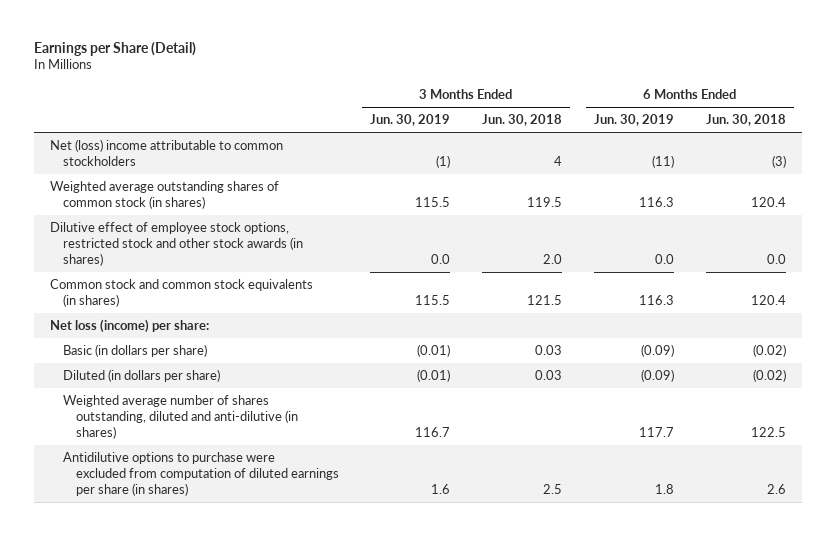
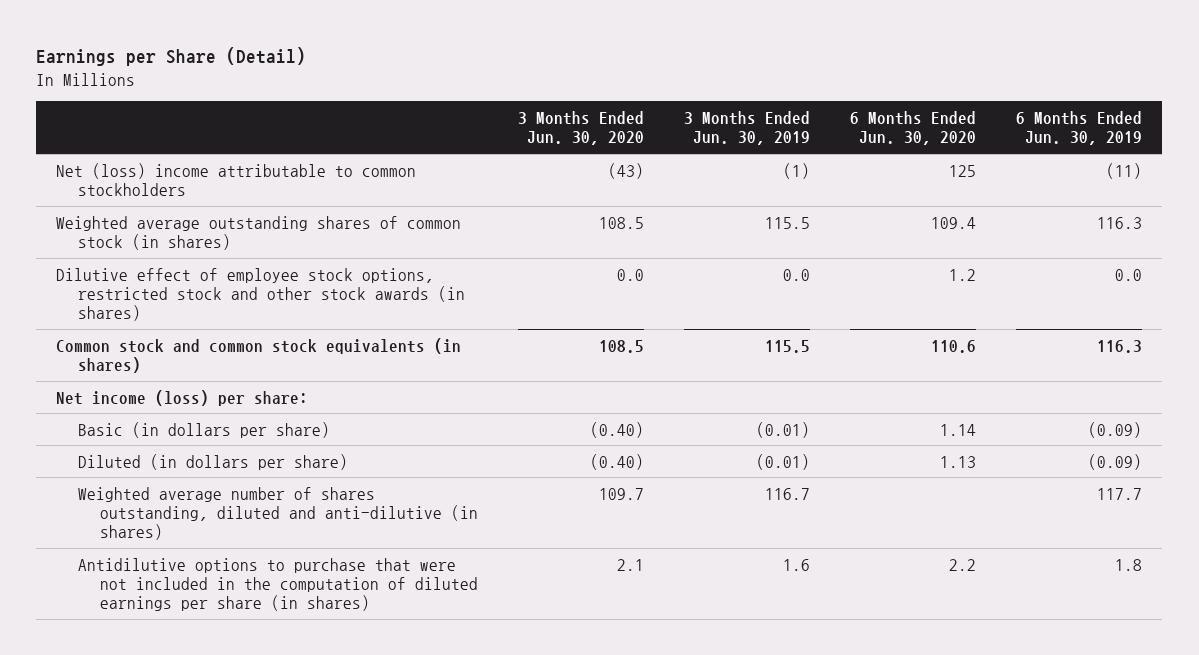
[482,114,563,127] Jun. 30, 2018 -> none
[705,114,786,127] Jun. 30, 2018 -> none
none -> [518,110,645,146] 3 Months Ended Jun. 30, 2020
none -> [850,110,977,146] 6 Months Ended Jun. 30, 2020
[49,319,209,334] Net loss (income) per share: -> [56,389,309,406] Net income (loss) per share:
[62,452,339,496] Antidilutive options to purchase were excluded from computation of diluted earnings per share (in shares) -> [78,557,479,612] Antidilutive options to purchase that were not included in the computation of diluted earnings per share (in shares)

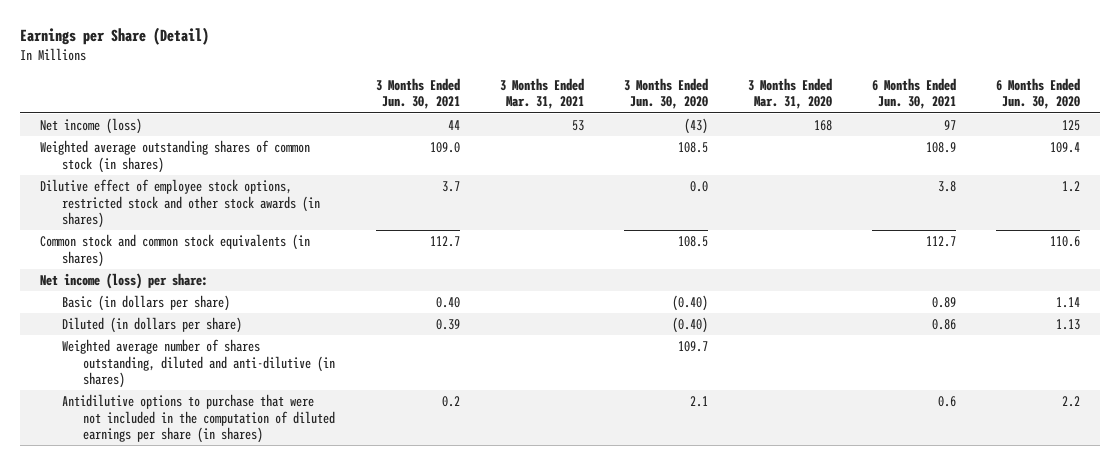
[684,110,811,146] 3 Months Ended Jun. 30, 2019 -> none
[1016,110,1143,146] 6 Months Ended Jun. 30, 2019 -> none
none -> [375,77,460,110] 3 Months Ended Jun. 30, 2021
none -> [499,77,584,110] 3 Months Ended Mar. 31, 2021
none -> [747,77,832,110] 3 Months Ended Mar. 31, 2020
none -> [872,77,957,110] 6 Months Ended Jun. 30, 2021
[56,162,417,196] Net (loss) income attributable to common stockholders -> [39,118,142,135] Net income (loss)

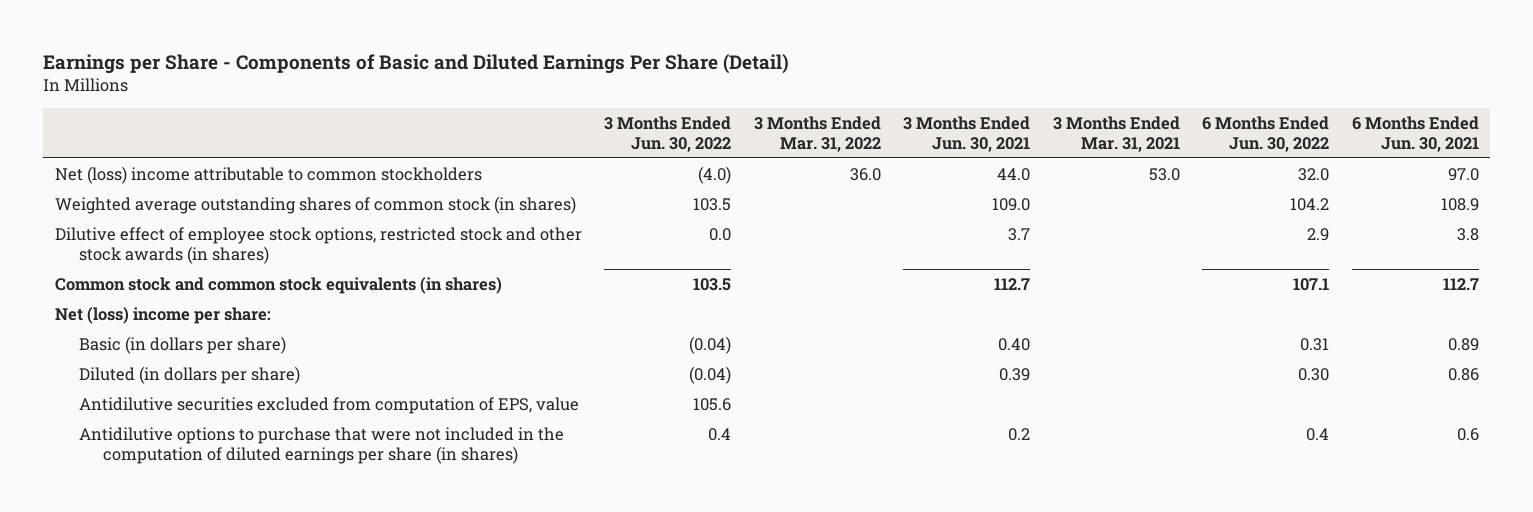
[19,27,209,46] Earnings per Share (Detail) -> [43,53,790,74] Earnings per Share - Components of Basic and Diluted Earnings Per Share (Detail)
[623,77,708,110] 3 Months Ended Jun. 30, 2020 -> none
[747,77,832,110] 3 Months Ended Mar. 31, 2020 -> none
[996,77,1081,110] 6 Months Ended Jun. 30, 2020 -> none
none -> [604,115,732,152] 3 Months Ended Jun. 30, 2022
none -> [753,115,881,152] 3 Months Ended Mar. 31, 2022
none -> [1202,115,1330,152] 6 Months Ended Jun. 30, 2022
[39,118,142,135] Net income (loss) -> [54,166,482,185] Net (loss) income attributable to common stockholders
[447,120,460,131] 44 -> [997,168,1031,182] 44.0
[571,120,584,132] 53 -> [1148,168,1180,182] 53.0
[944,120,957,131] 97 -> [1447,168,1479,182] 97.0
[39,273,208,290] Net income (loss) per share: -> [54,307,271,325] Net (loss) income per share:
[61,339,336,389] Weighted average number of shares outstanding, diluted and anti-dilutive (in shares) -> none
none -> [78,397,579,415] Antidilutive securities excluded from computation of EPS, value

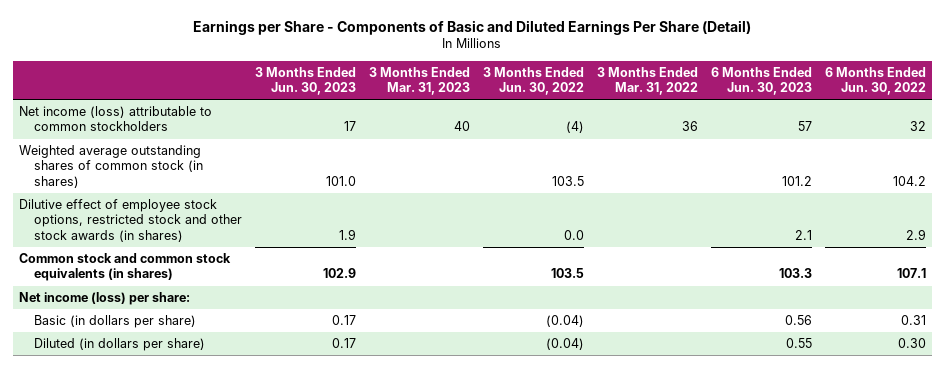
[903,115,1031,152] 3 Months Ended Jun. 30, 2021 -> none
[1052,115,1180,152] 3 Months Ended Mar. 31, 2021 -> none
[1351,115,1479,152] 6 Months Ended Jun. 30, 2021 -> none
none -> [255,66,357,95] 3 Months Ended Jun. 30, 2023
none -> [368,66,470,95] 3 Months Ended Mar. 31, 2023
none -> [710,66,812,95] 6 Months Ended Jun. 30, 2023
[54,166,482,185] Net (loss) income attributable to common stockholders -> [18,106,212,132] Net income (loss) attributable to common stockholders
[698,166,732,185] (4.0) -> [565,121,584,134] (4)
[849,168,881,182] 36.0 -> [681,121,698,132] 36
[1298,168,1330,182] 32.0 -> [909,121,926,132] 32
[54,307,271,325] Net (loss) income per share: -> [18,292,190,306] Net income (loss) per share:
[78,397,579,415] Antidilutive securities excluded from computation of EPS, value -> none
[78,427,564,465] Antidilutive options to purchase that were not included in the computation of diluted earnings per share (in shares) -> none

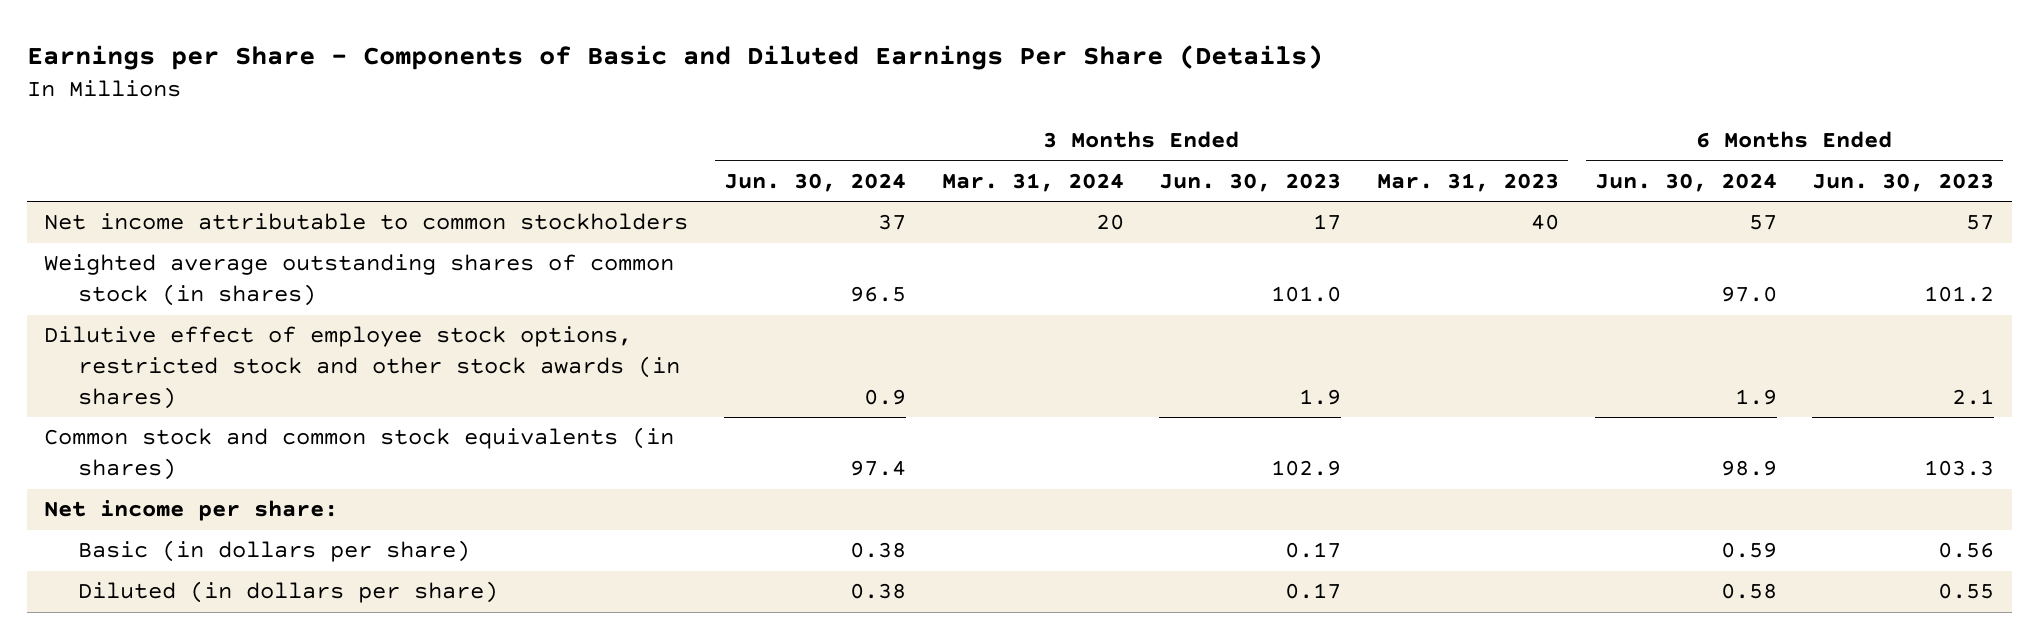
[193,19,752,35] Earnings per Share - Components of Basic and Diluted Earnings Per Share (Detail) -> [26,44,1323,70] Earnings per Share - Components of Basic and Diluted Earnings Per Share (Details)
[482,66,584,95] 3 Months Ended Jun. 30, 2022 -> none
[596,66,698,95] 3 Months Ended Mar. 31, 2022 -> none
[824,66,926,95] 6 Months Ended Jun. 30, 2022 -> none
none -> [723,173,906,193] Jun. 30, 2024
none -> [941,173,1124,193] Mar. 31, 2024
none -> [1594,173,1777,193] Jun. 30, 2024
[18,106,212,132] Net income (loss) attributable to common stockholders -> [44,213,689,231] Net income attributable to common stockholders
[18,292,190,306] Net income (loss) per share: -> [44,500,339,522] Net income per share:

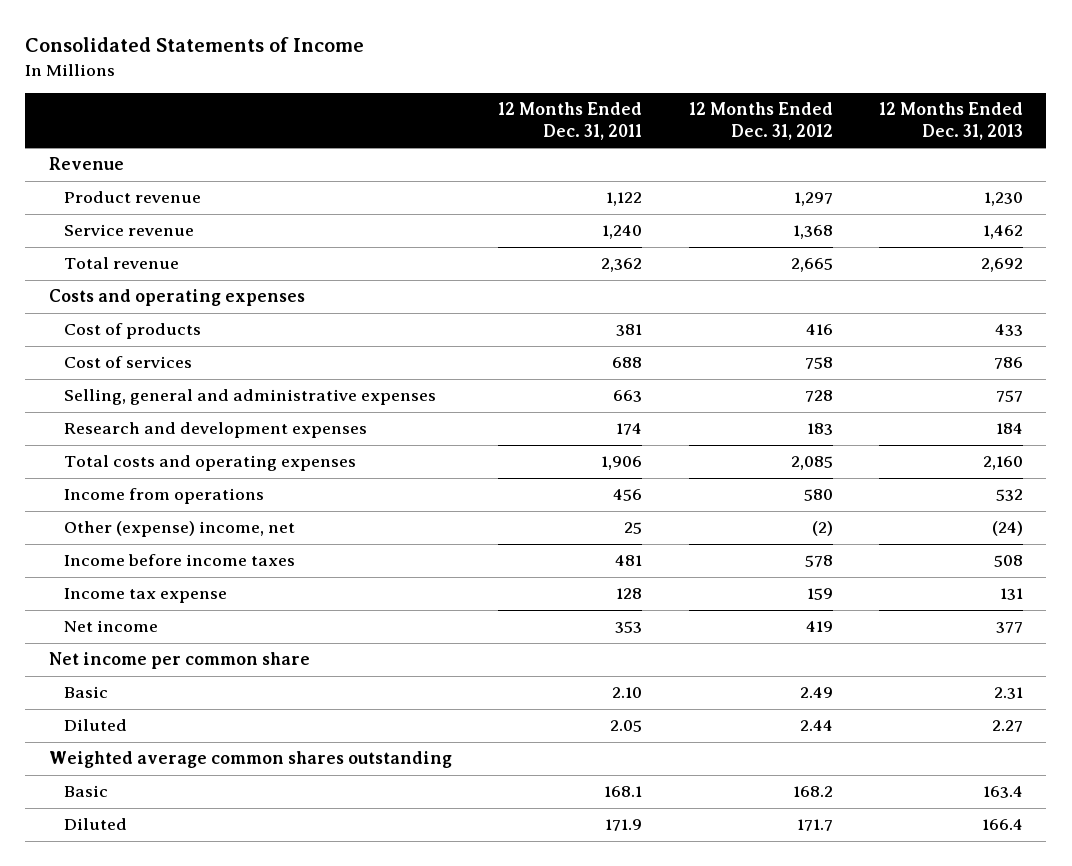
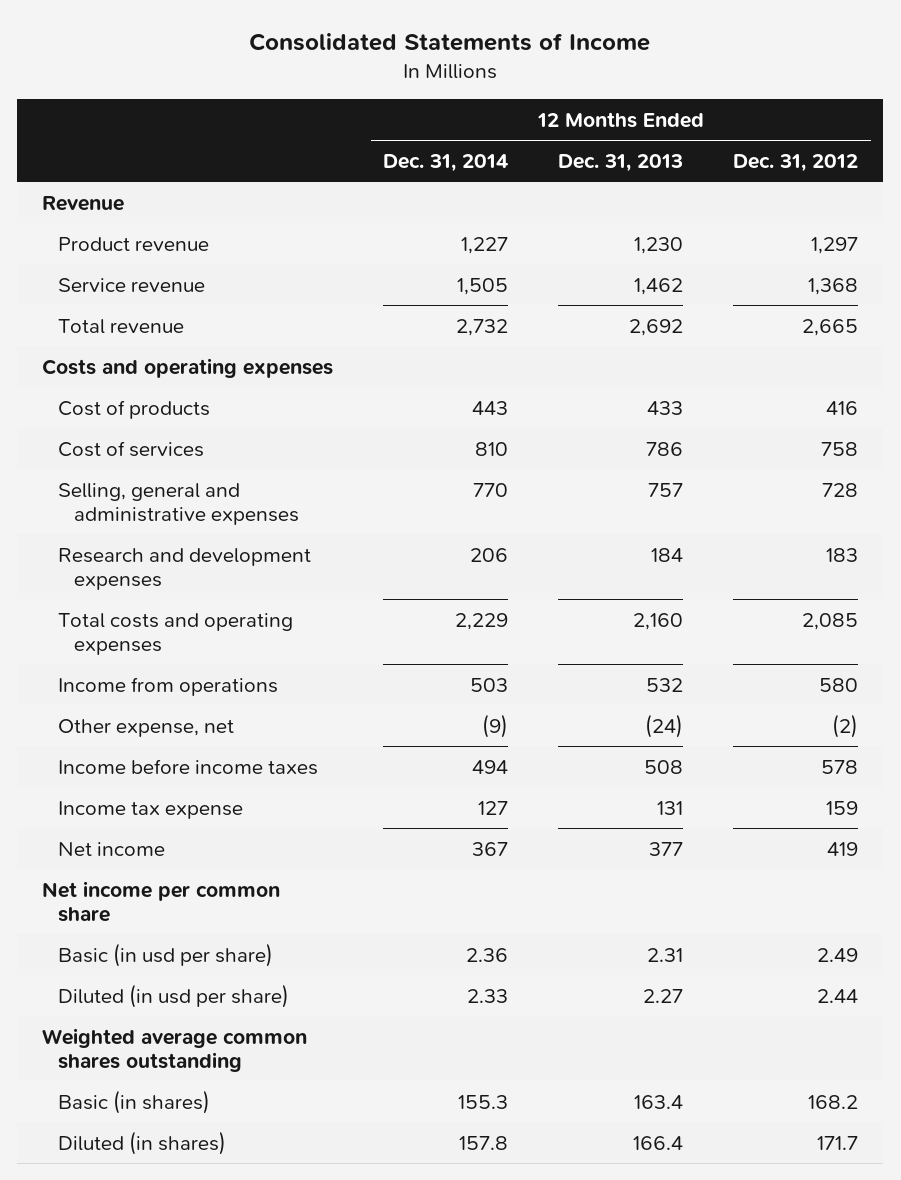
[498,102,643,141] 12 Months Ended Dec. 31, 2011 -> none
none -> [383,154,509,173] Dec. 31, 2014
[63,521,295,538] Other (expense) income, net -> [58,718,235,737] Other expense, net
[63,686,108,699] Basic -> [58,942,274,967] Basic (in usd per share)
[63,719,127,732] Diluted -> [58,983,290,1008] Diluted (in usd per share)
[63,785,108,798] Basic -> [58,1089,211,1114] Basic (in shares)
[63,818,127,831] Diluted -> [58,1130,227,1155] Diluted (in shares)

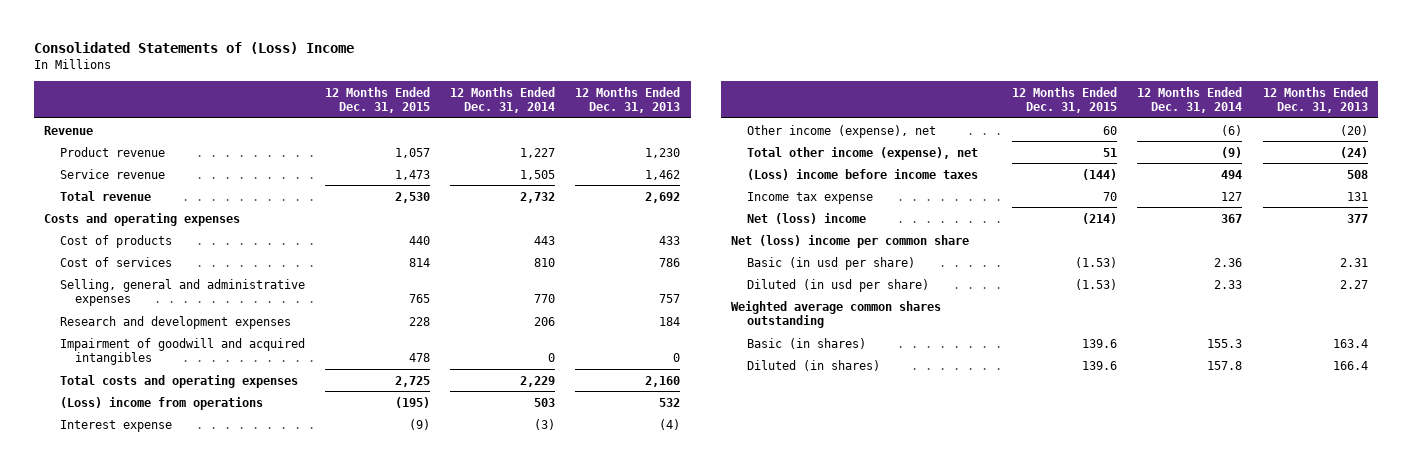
[249,33,651,52] Consolidated Statements of Income -> [33,41,354,54] Consolidated Statements of (Loss) Income
[733,154,859,173] Dec. 31, 2012 -> none
none -> [324,86,430,114] 12 Months Ended Dec. 31, 2015
none -> [59,337,305,365] Impairment of goodwill and acquired intangibles
[58,676,279,696] Income from operations -> [59,396,263,410] (Loss) income from operations
none -> [59,419,172,432] Interest expense
none -> [746,124,936,138] Other income (expense), net
[58,718,235,737] Other expense, net -> [746,146,978,160] Total other income (expense), net
[58,758,319,775] Income before income taxes -> [746,168,978,180] (Loss) income before income taxes
[58,841,166,856] Net income -> [746,212,866,224] Net (loss) income
[42,880,281,923] Net income per common share -> [731,234,970,248] Net (loss) income per common share

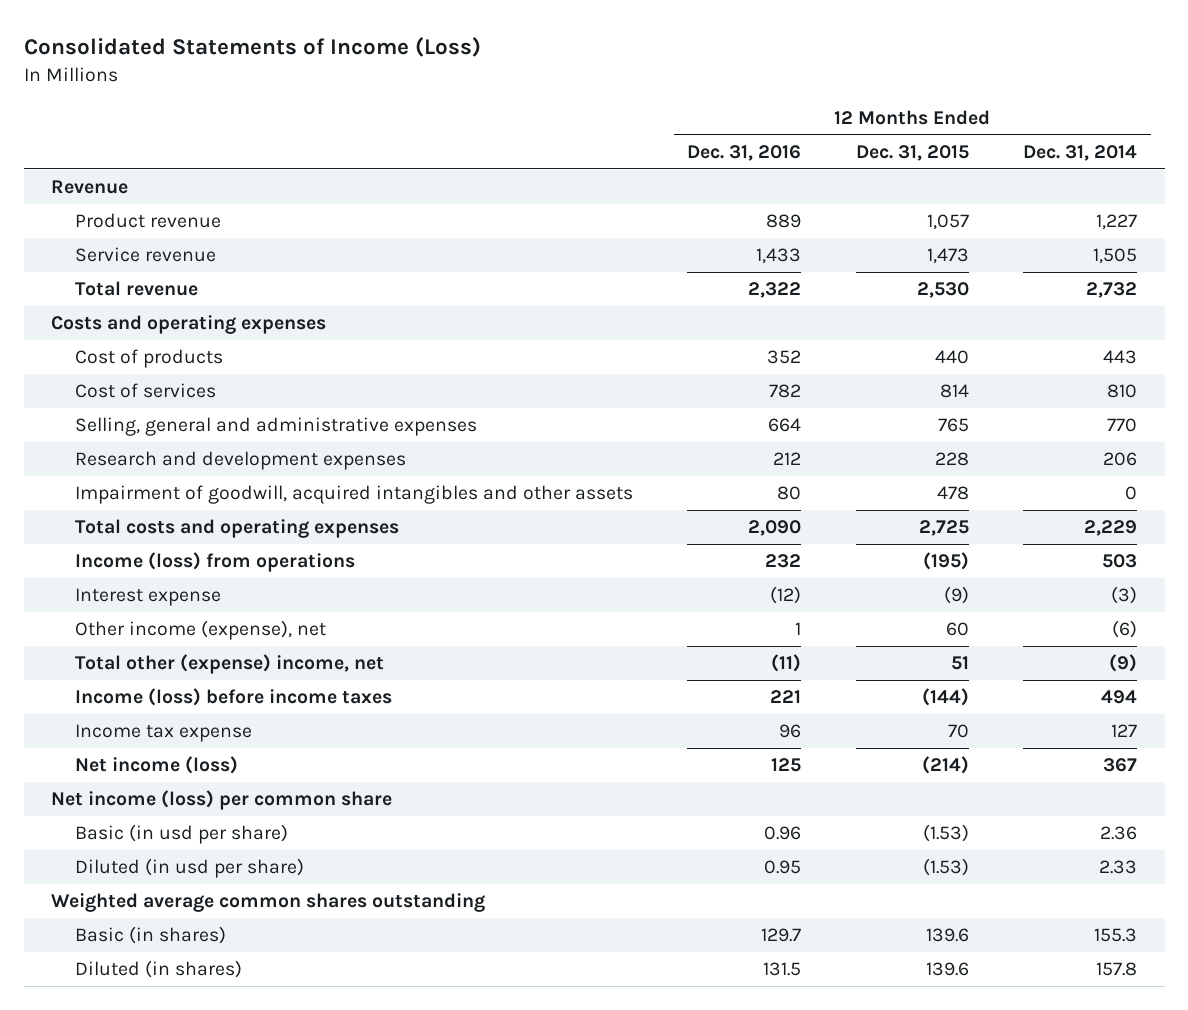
[33,41,354,54] Consolidated Statements of (Loss) Income -> [23,37,481,58] Consolidated Statements of Income (Loss)
[575,86,681,114] 12 Months Ended Dec. 31, 2013 -> none
none -> [687,144,802,161] Dec. 31, 2016
[59,337,305,365] Impairment of goodwill and acquired intangibles -> [74,485,633,505] Impairment of goodwill, acquired intangibles and other assets
[59,396,263,410] (Loss) income from operations -> [74,552,355,573] Income (loss) from operations
[746,146,978,160] Total other income (expense), net -> [74,654,384,675] Total other (expense) income, net
[746,168,978,180] (Loss) income before income taxes -> [74,688,392,707] Income (loss) before income taxes
[746,212,866,224] Net (loss) income -> [74,756,238,775] Net income (loss)
[731,234,970,248] Net (loss) income per common share -> [50,790,392,811] Net income (loss) per common share

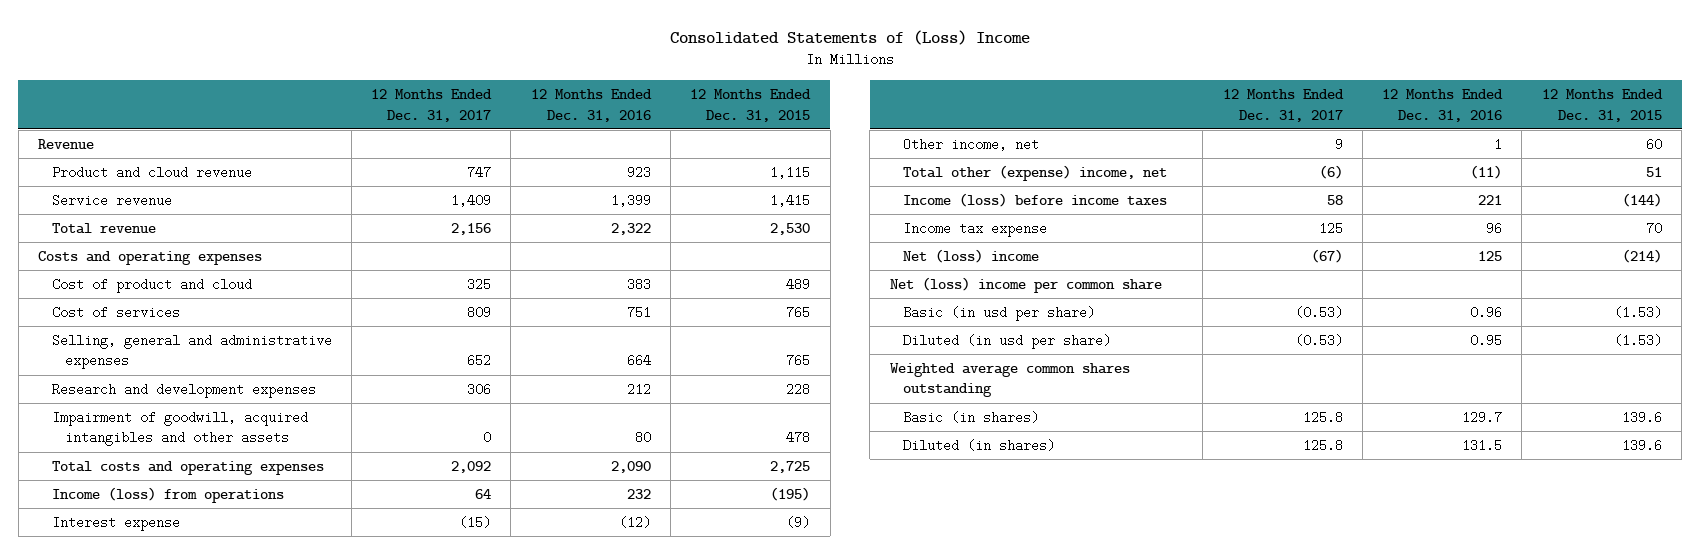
[23,37,481,58] Consolidated Statements of Income (Loss) -> [669,29,1030,45] Consolidated Statements of (Loss) Income
[1023,144,1138,161] Dec. 31, 2014 -> none
none -> [371,89,493,122] 12 Months Ended Dec. 31, 2017
[74,213,221,229] Product revenue -> [51,165,252,179] Product and cloud revenue
[766,214,802,229] 889 -> [626,165,651,179] 923
[926,214,969,231] 1,057 -> [770,165,811,179] 1,115
[756,248,802,265] 1,433 -> [610,193,651,207] 1,399
[926,248,969,265] 1,473 -> [770,193,811,207] 1,415
[74,349,223,369] Cost of products -> [51,277,252,293] Cost of product and cloud
[767,350,802,365] 352 -> [626,277,651,291] 383
[934,350,969,365] 440 -> [786,277,811,291] 489
[769,384,802,399] 782 -> [626,305,651,319] 751
[939,384,969,399] 814 -> [786,305,811,319] 765
[74,620,326,641] Other income (expense), net -> [903,137,1040,151] Other income, net
[74,756,238,775] Net income (loss) -> [903,248,1040,263] Net (loss) income
[50,790,392,811] Net income (loss) per common share -> [889,276,1162,293] Net (loss) income per common share

